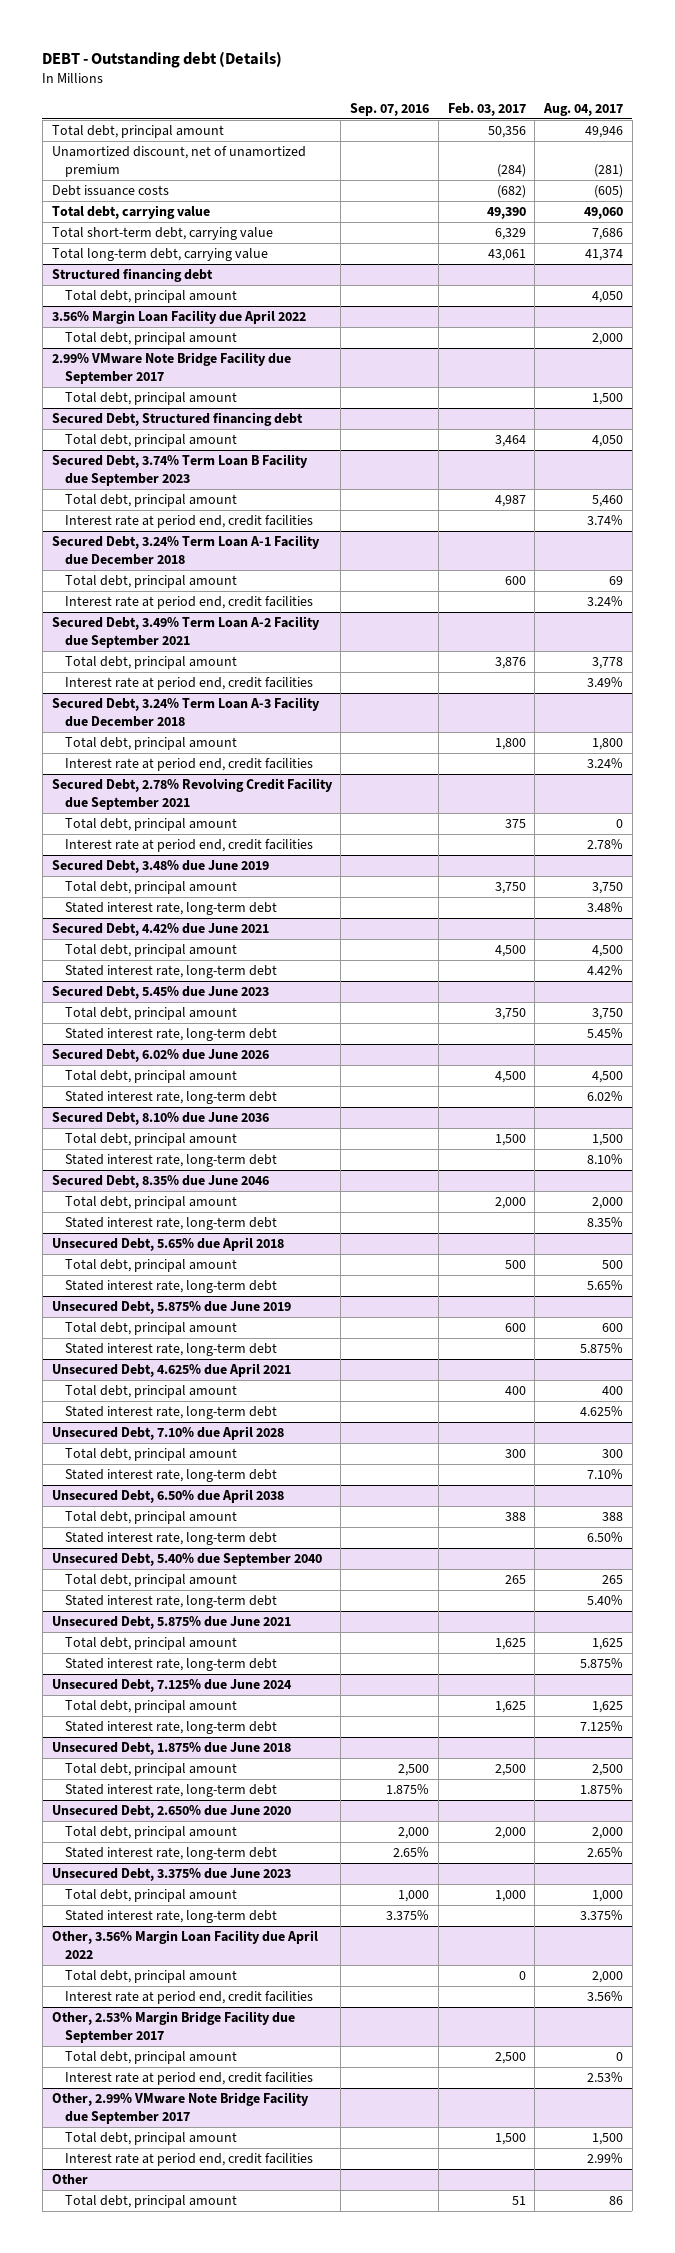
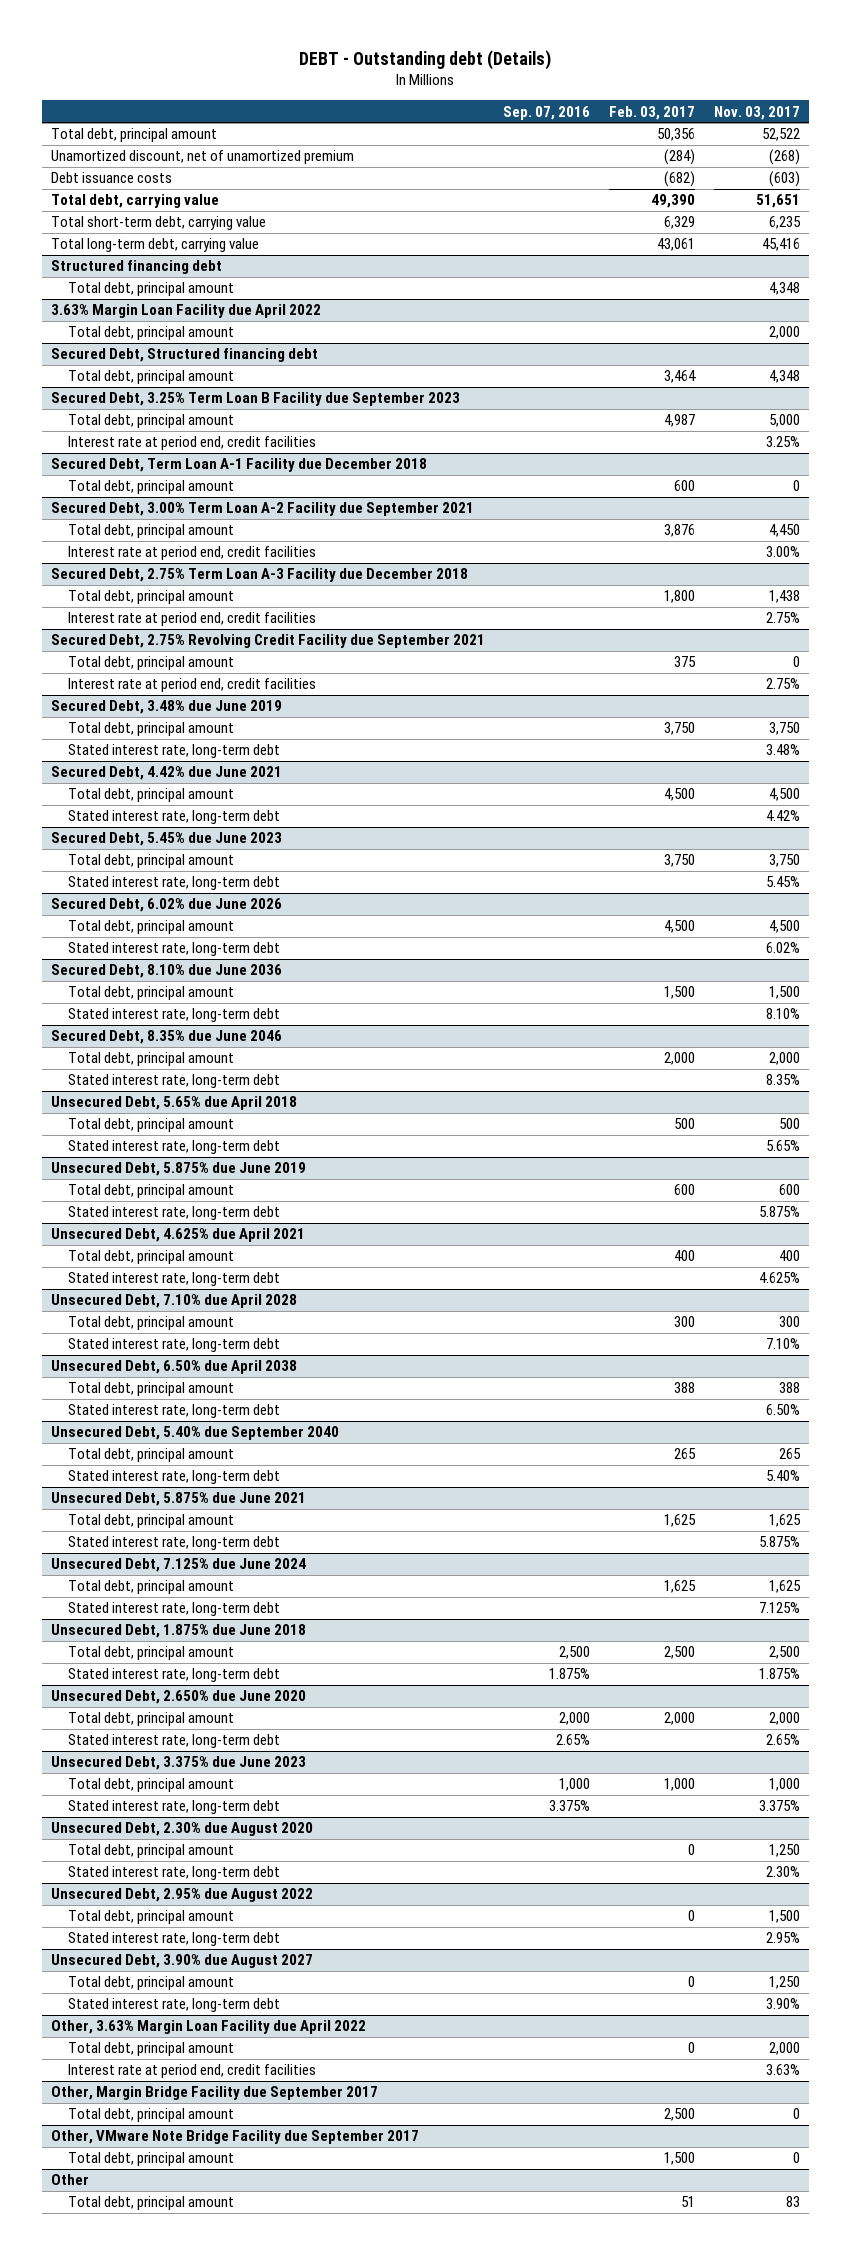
[543,102,624,116] Aug. 04, 2017 -> none
none -> [713,105,800,120] Nov. 03, 2017
[51,310,306,325] 3.56% Margin Loan Facility due April 2022 -> [50,304,321,319] 3.63% Margin Loan Facility due April 2022
[51,352,291,384] 2.99% VMware Note Bridge Facility due September 2017 -> none
[65,392,238,406] Total debt, principal amount -> none
[51,454,308,486] Secured Debt, 3.74% Term Loan B Facility due September 2023 -> [50,392,460,407] Secured Debt, 3.25% Term Loan B Facility due September 2023
[51,535,320,565] Secured Debt, 3.24% Term Loan A-1 Facility due December 2018 -> [50,458,427,473] Secured Debt, Term Loan A-1 Facility due December 2018
[65,596,314,610] Interest rate at period end, credit facilities -> none
[51,616,320,648] Secured Debt, 3.49% Term Loan A-2 Facility due September 2021 -> [50,502,474,517] Secured Debt, 3.00% Term Loan A-2 Facility due September 2021
[51,697,320,727] Secured Debt, 3.24% Term Loan A-3 Facility due December 2018 -> [50,568,468,583] Secured Debt, 2.75% Term Loan A-3 Facility due December 2018
[51,778,333,810] Secured Debt, 2.78% Revolving Credit Facility due September 2021 -> [50,634,485,649] Secured Debt, 2.75% Revolving Credit Facility due September 2021
none -> [50,1822,313,1837] Unsecured Debt, 2.30% due August 2020
none -> [68,1844,235,1859] Total debt, principal amount
none -> [68,1866,281,1881] Stated interest rate, long-term debt
none -> [50,1888,313,1903] Unsecured Debt, 2.95% due August 2022
none -> [68,1910,235,1925] Total debt, principal amount
none -> [68,1932,281,1947] Stated interest rate, long-term debt
none -> [50,1954,313,1969] Unsecured Debt, 3.90% due August 2027
none -> [68,1976,235,1991] Total debt, principal amount
none -> [68,1998,281,2013] Stated interest rate, long-term debt
[51,1930,318,1959] Other, 3.56% Margin Loan Facility due April 2022 -> [50,2020,366,2035] Other, 3.63% Margin Loan Facility due April 2022
[51,2011,295,2043] Other, 2.53% Margin Bridge Facility due September 2017 -> [50,2086,378,2101] Other, Margin Bridge Facility due September 2017
[65,2072,314,2086] Interest rate at period end, credit facilities -> none
[51,2092,309,2124] Other, 2.99% VMware Note Bridge Facility due September 2017 -> [50,2130,419,2145] Other, VMware Note Bridge Facility due September 2017
[65,2153,314,2167] Interest rate at period end, credit facilities -> none

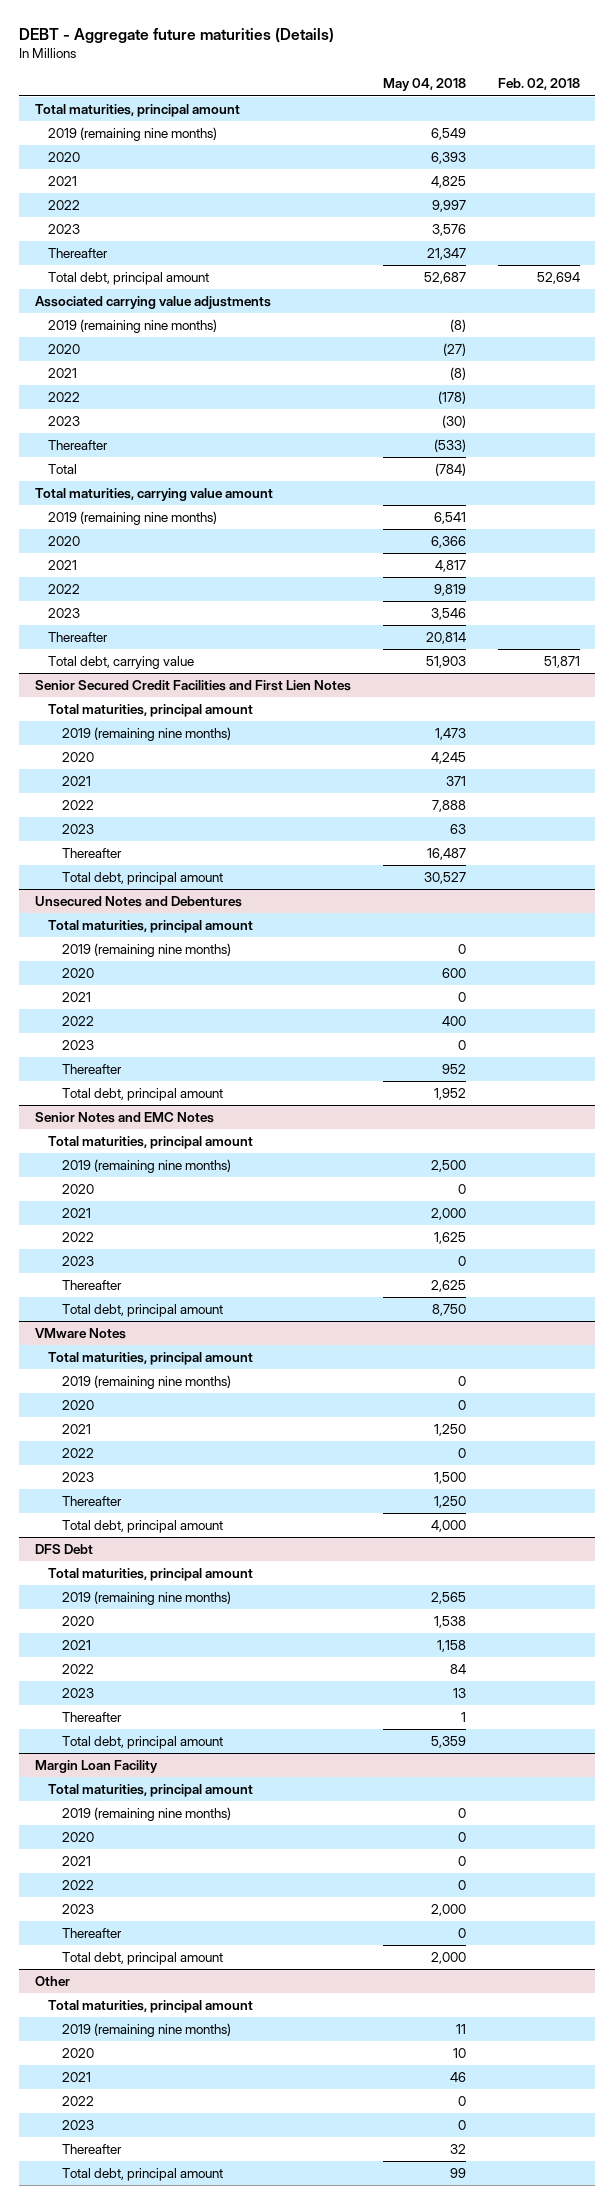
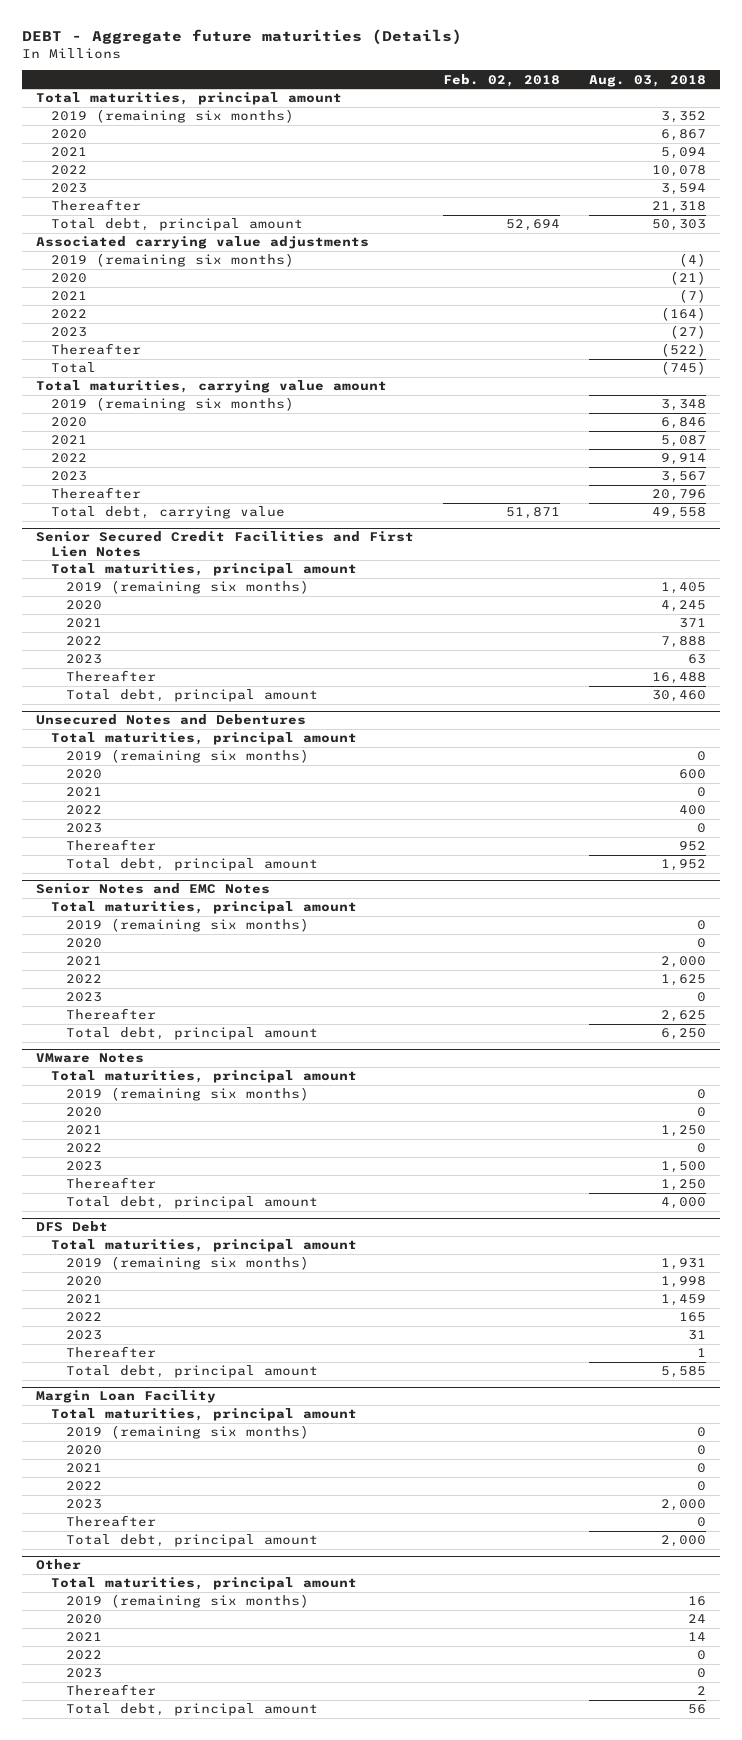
[382,78,466,92] May 04, 2018 -> none
none -> [588,74,706,87] Aug. 03, 2018
[48,127,218,142] 2019 (remaining nine months) -> [51,109,295,124] 2019 (remaining six months)
[48,319,218,334] 2019 (remaining nine months) -> [51,253,295,268] 2019 (remaining six months)
[48,511,218,526] 2019 (remaining nine months) -> [51,397,295,412] 2019 (remaining six months)
[61,727,231,742] 2019 (remaining nine months) -> [66,580,310,595] 2019 (remaining six months)
[61,943,231,958] 2019 (remaining nine months) -> [66,749,310,764] 2019 (remaining six months)
[61,1159,231,1174] 2019 (remaining nine months) -> [66,918,310,933] 2019 (remaining six months)
[61,1375,231,1390] 2019 (remaining nine months) -> [66,1087,310,1102] 2019 (remaining six months)
[61,1591,231,1606] 2019 (remaining nine months) -> [66,1256,310,1271] 2019 (remaining six months)
[61,1807,231,1822] 2019 (remaining nine months) -> [66,1425,310,1440] 2019 (remaining six months)
[61,2023,231,2038] 2019 (remaining nine months) -> [66,1594,310,1609] 2019 (remaining six months)

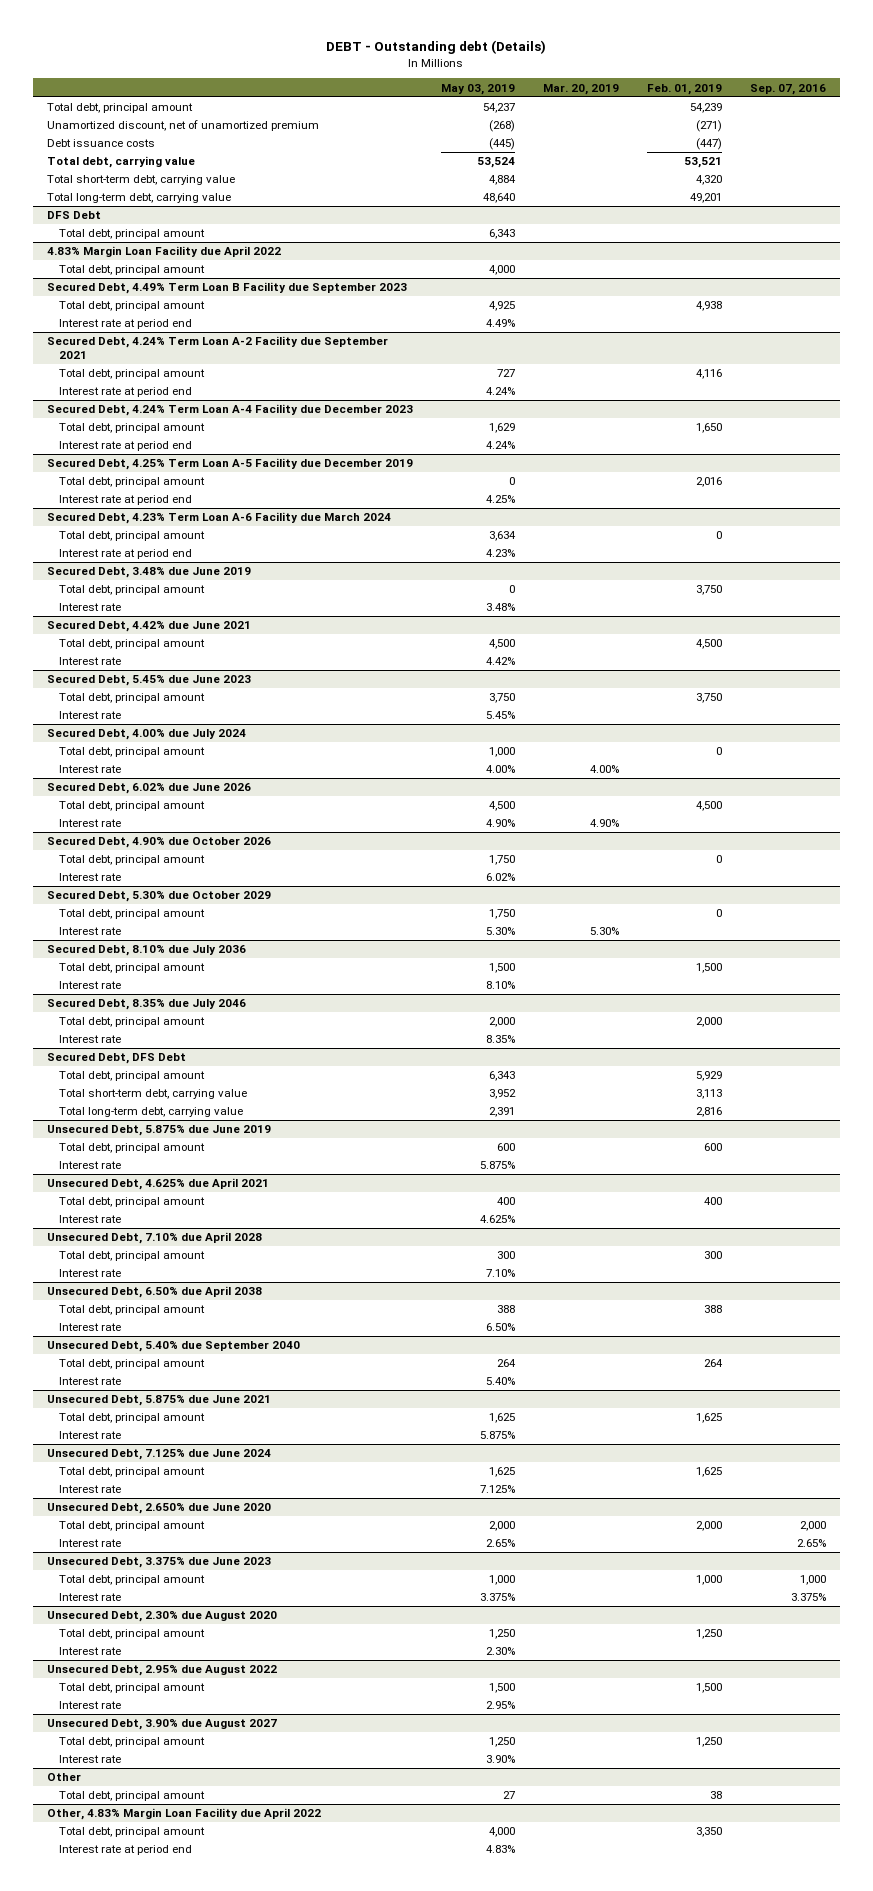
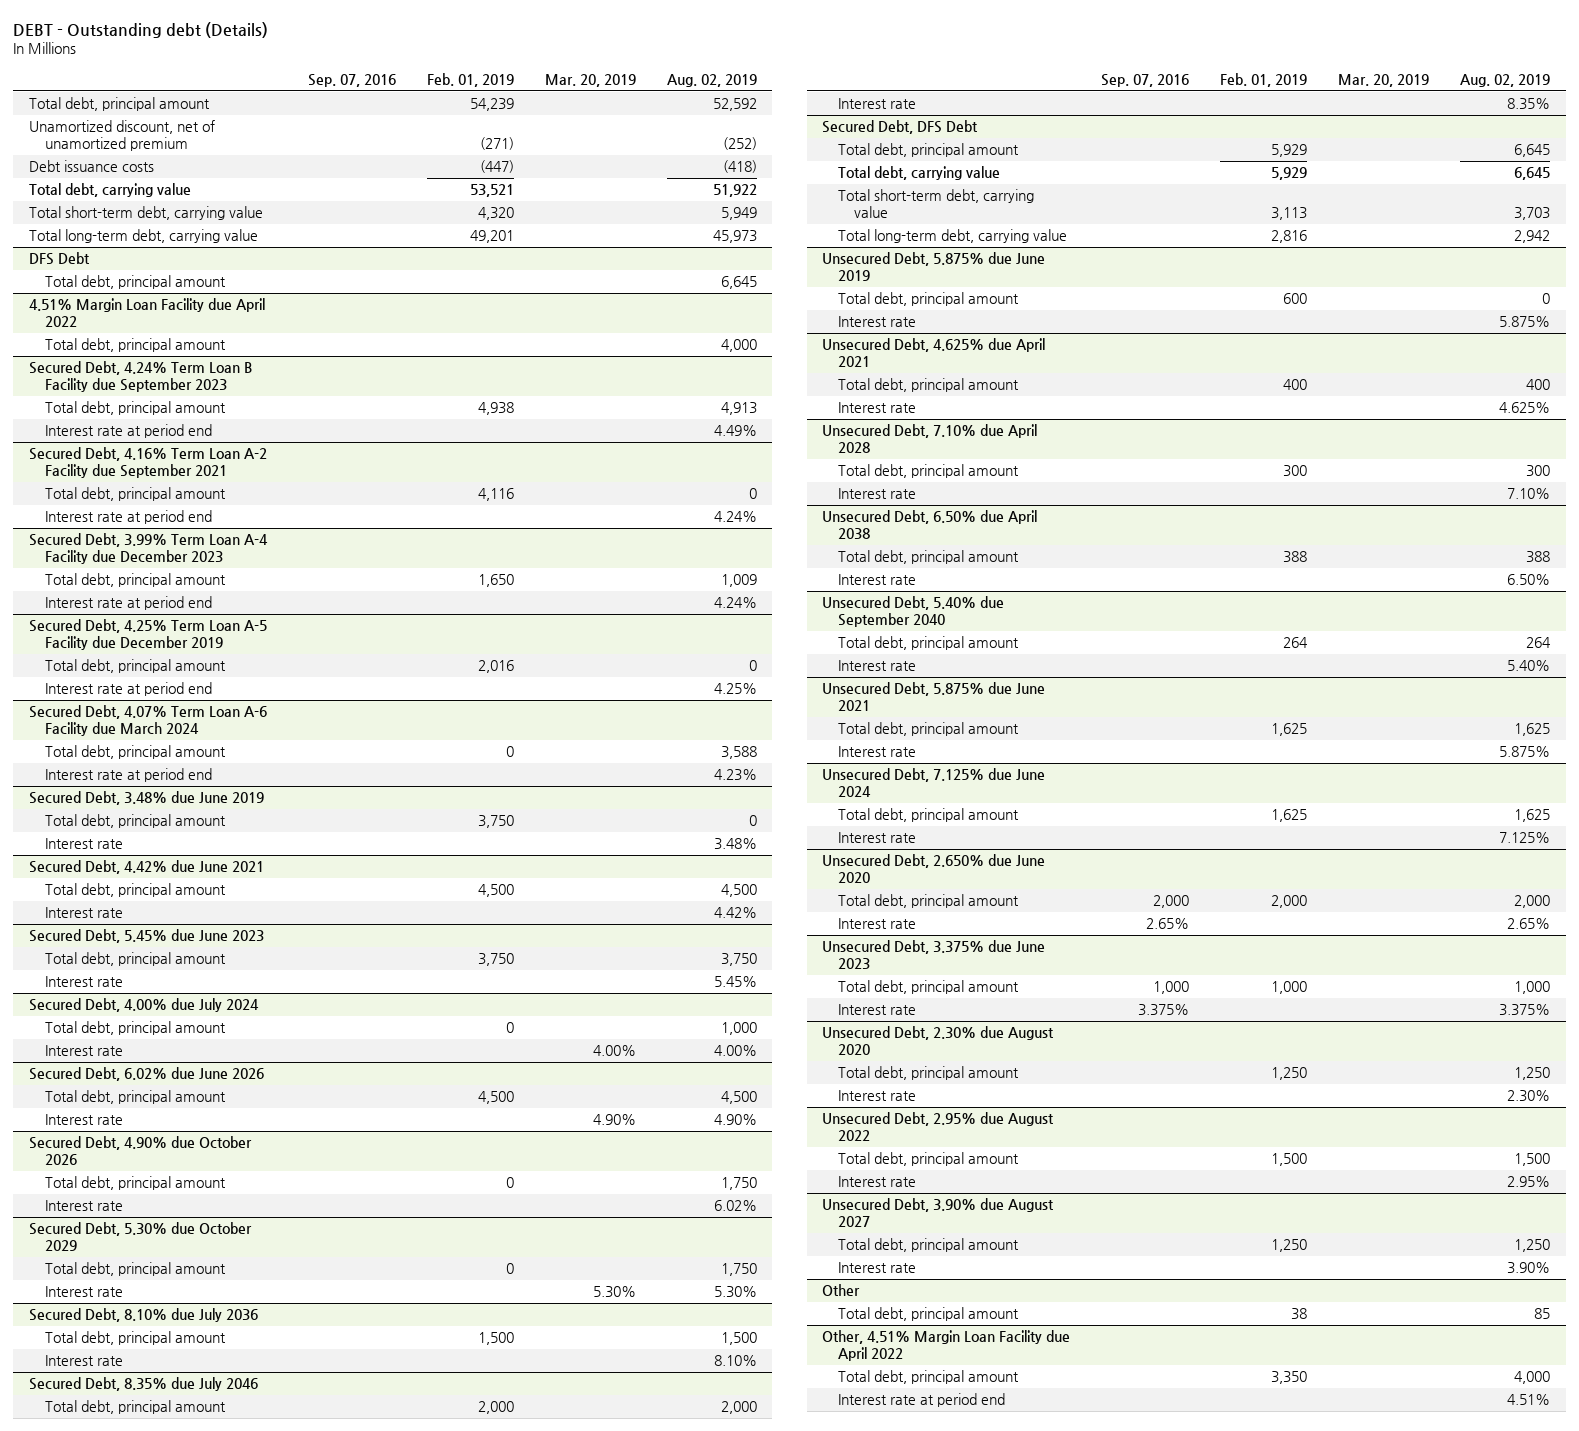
[440,83,515,95] May 03, 2019 -> none
none -> [666,73,757,87] Aug. 02, 2019
[46,246,281,258] 4.83% Margin Loan Facility due April 2022 -> [28,298,265,327] 4.51% Margin Loan Facility due April 2022
[46,282,407,295] Secured Debt, 4.49% Term Loan B Facility due September 2023 -> [28,361,252,392] Secured Debt, 4.24% Term Loan B Facility due September 2023
[46,336,388,360] Secured Debt, 4.24% Term Loan A-2 Facility due September 2021 -> [28,447,267,478] Secured Debt, 4.16% Term Loan A-2 Facility due September 2021
[46,404,413,417] Secured Debt, 4.24% Term Loan A-4 Facility due December 2023 -> [28,533,268,564] Secured Debt, 3.99% Term Loan A-4 Facility due December 2023
[46,512,391,525] Secured Debt, 4.23% Term Loan A-6 Facility due March 2024 -> [28,705,267,736] Secured Debt, 4.07% Term Loan A-6 Facility due March 2024
none -> [838,166,1001,181] Total debt, carrying value
[46,1808,321,1821] Other, 4.83% Margin Loan Facility due April 2022 -> [822,1330,1071,1361] Other, 4.51% Margin Loan Facility due April 2022

